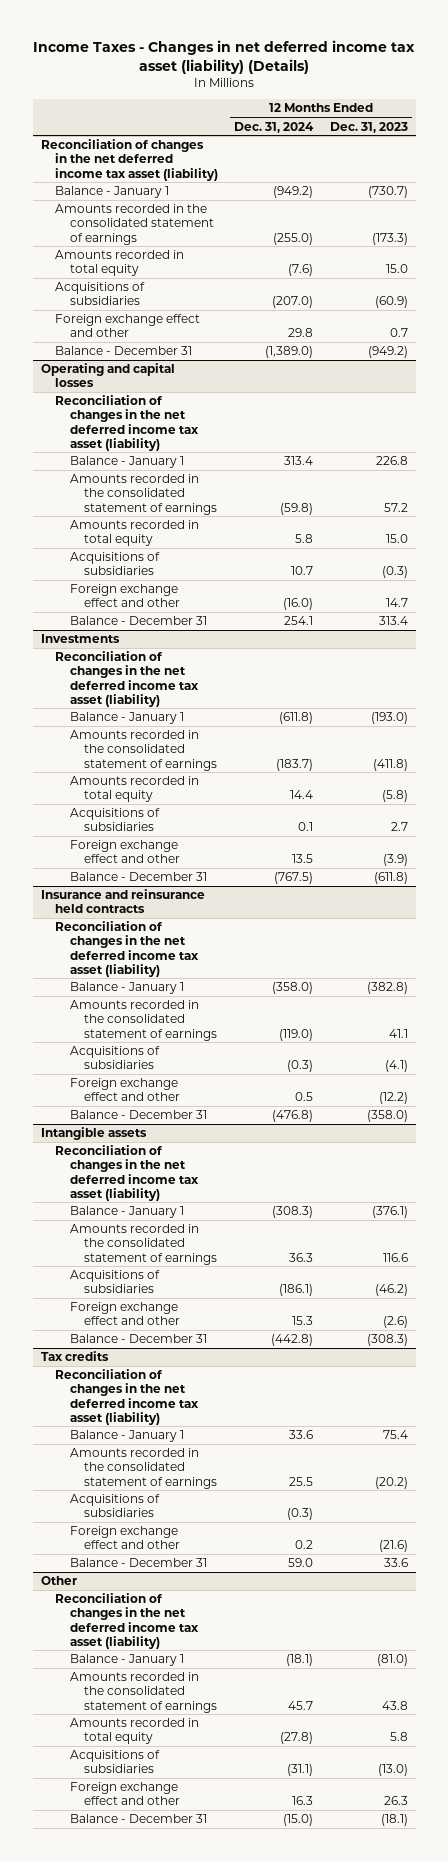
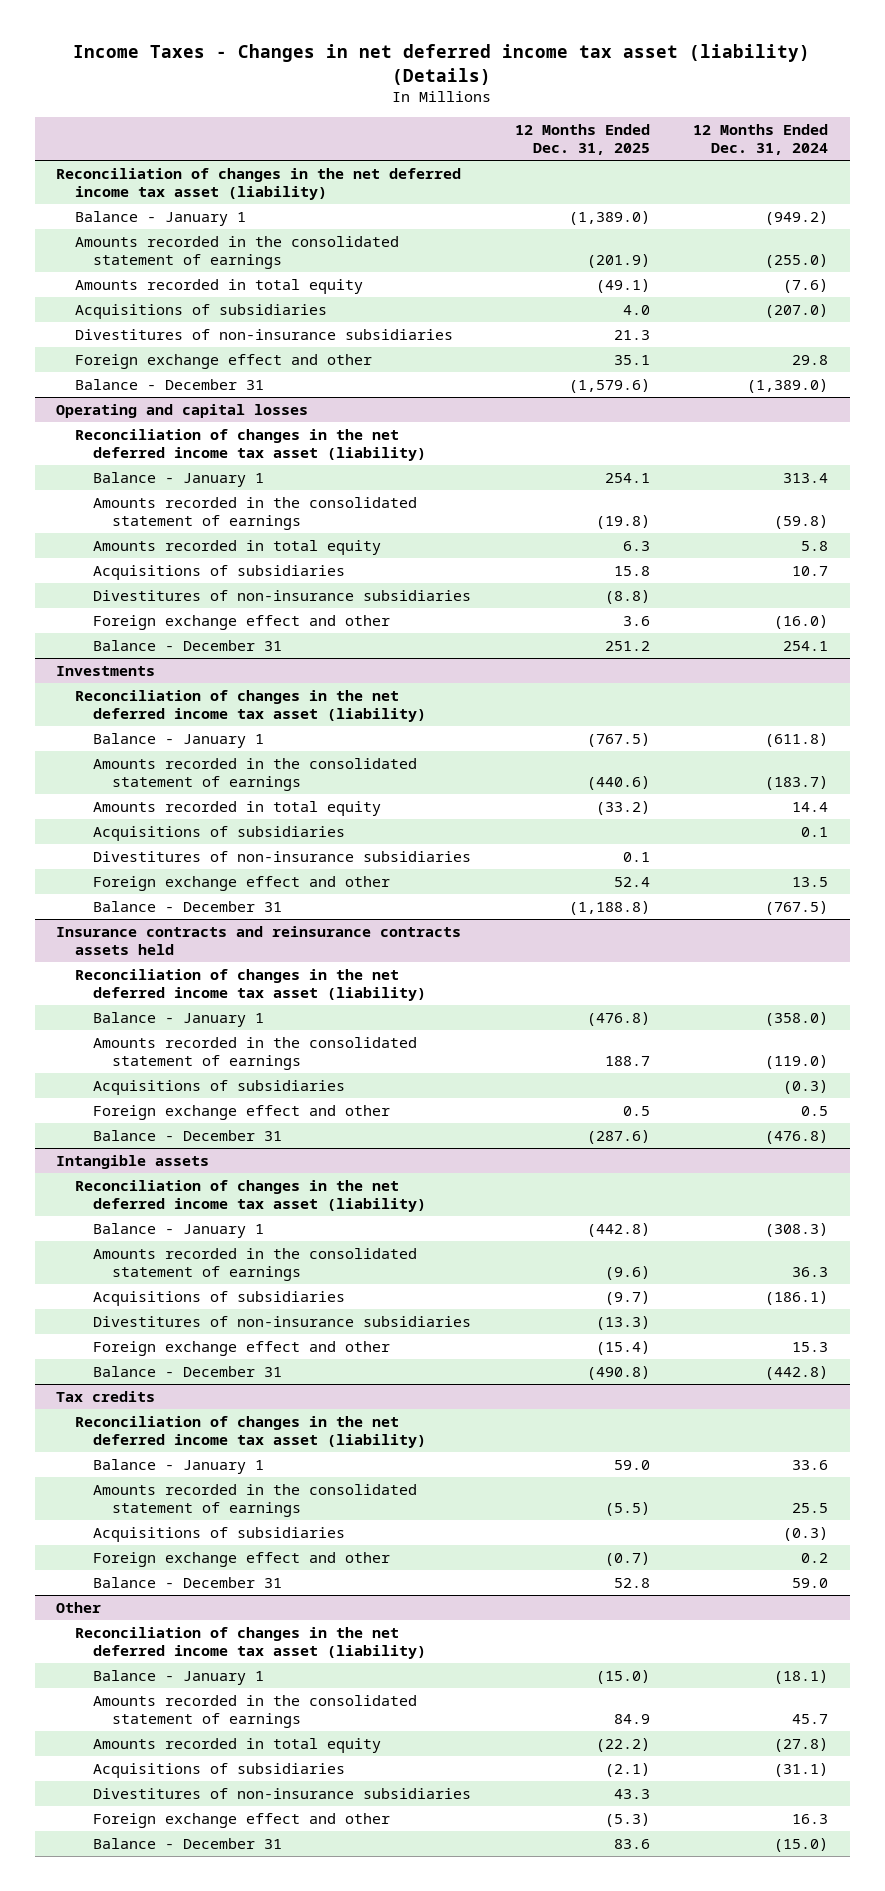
[329,121,408,133] Dec. 31, 2023 -> none
none -> [514,124,650,156] 12 Months Ended Dec. 31, 2025
none -> [74,329,453,341] Divestitures of non-insurance subsidiaries
none -> [93,590,472,602] Divestitures of non-insurance subsidiaries
none -> [93,851,472,863] Divestitures of non-insurance subsidiaries
[40,889,205,914] Insurance and reinsurance held contracts -> [56,926,462,955] Insurance contracts and reinsurance contracts assets held
none -> [93,1316,472,1328] Divestitures of non-insurance subsidiaries
none -> [93,1788,472,1800] Divestitures of non-insurance subsidiaries

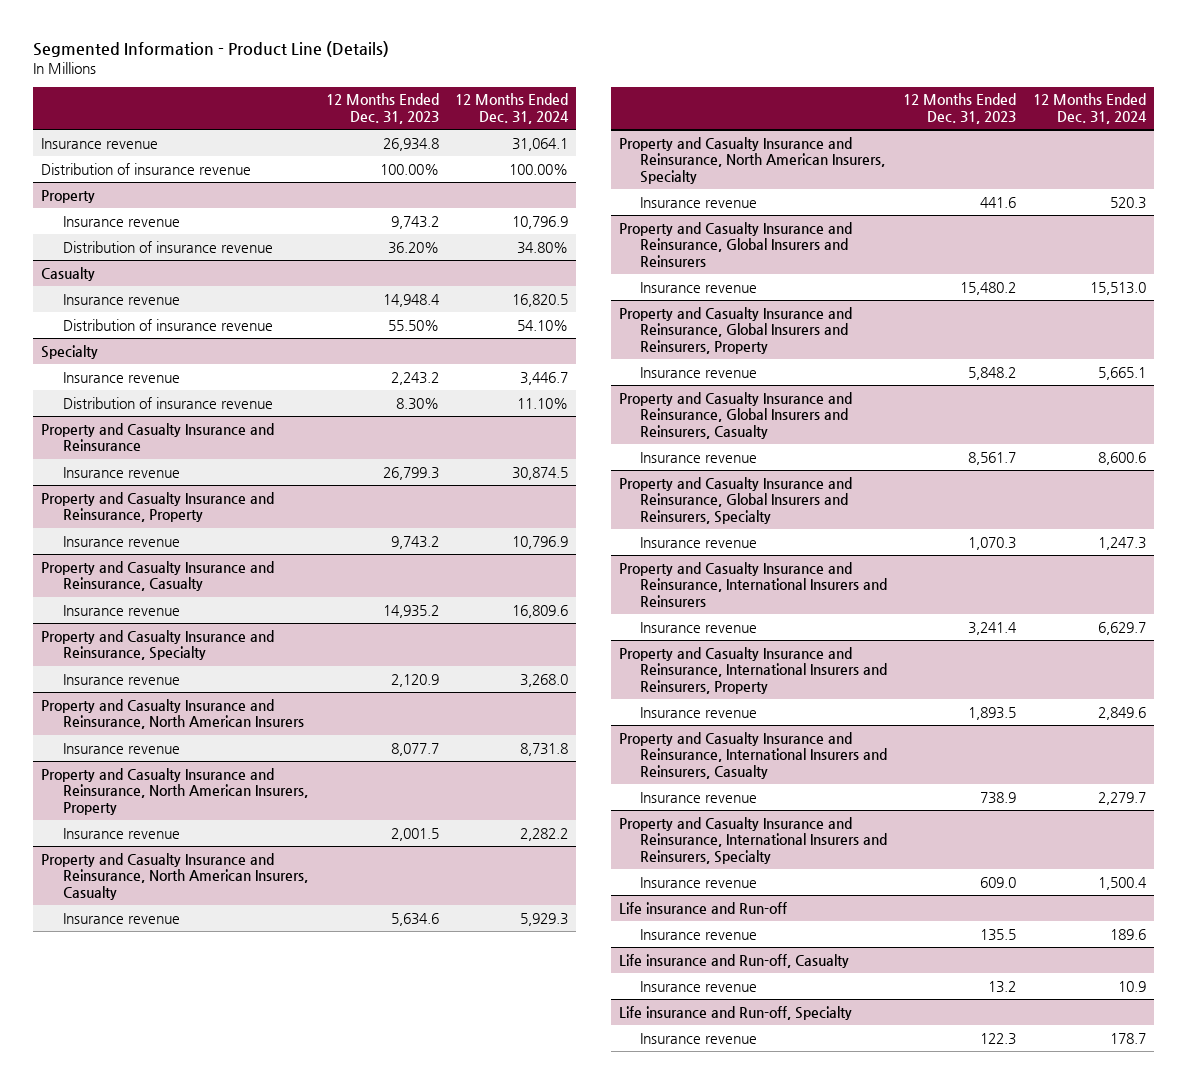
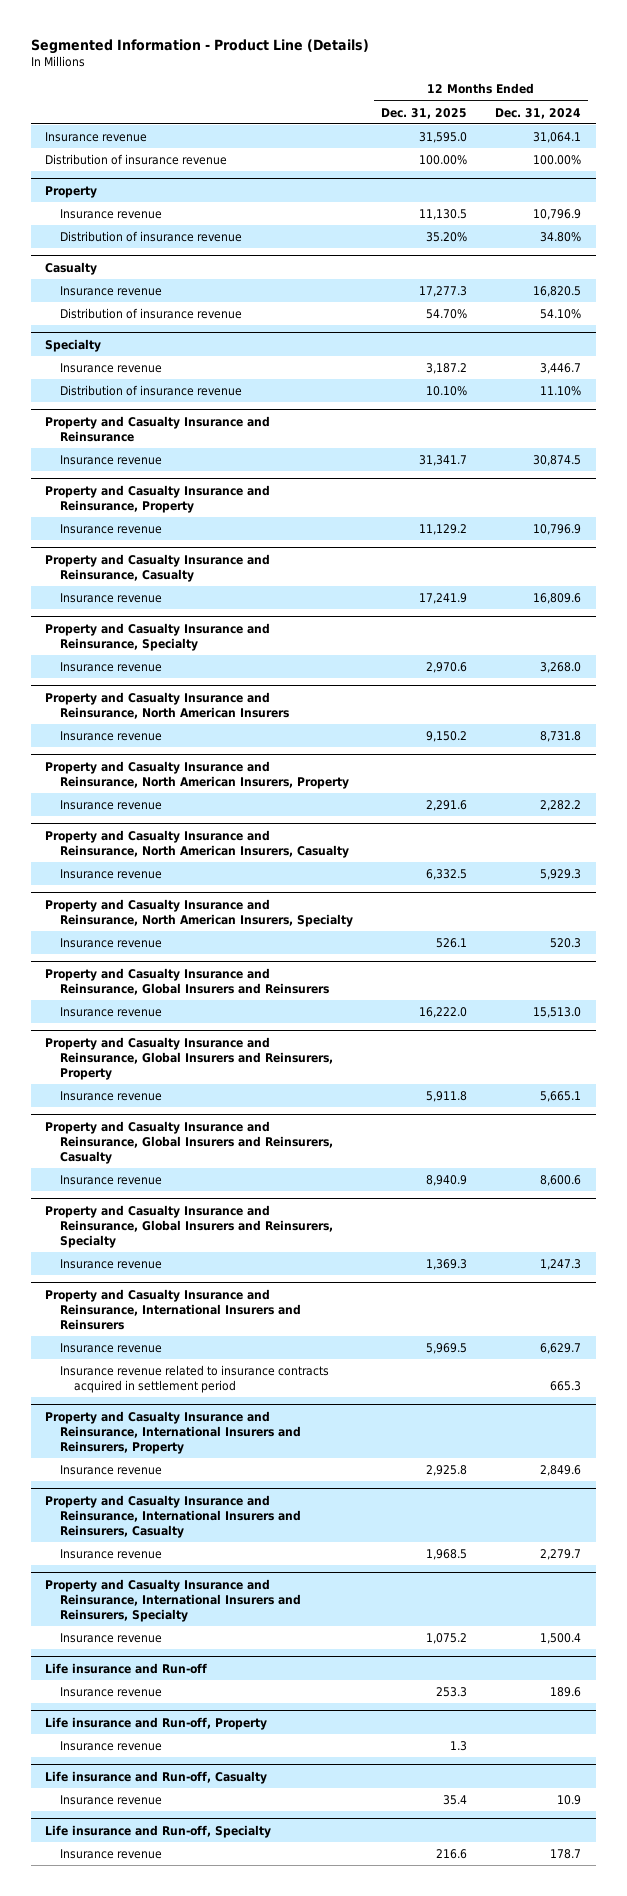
[325,93,439,125] 12 Months Ended Dec. 31, 2023 -> none
none -> [381,107,468,119] Dec. 31, 2025
none -> [59,1364,329,1394] Insurance revenue related to insurance contracts acquired in settlement period
none -> [45,1716,268,1730] Life insurance and Run-off, Property
none -> [59,1740,162,1751] Insurance revenue

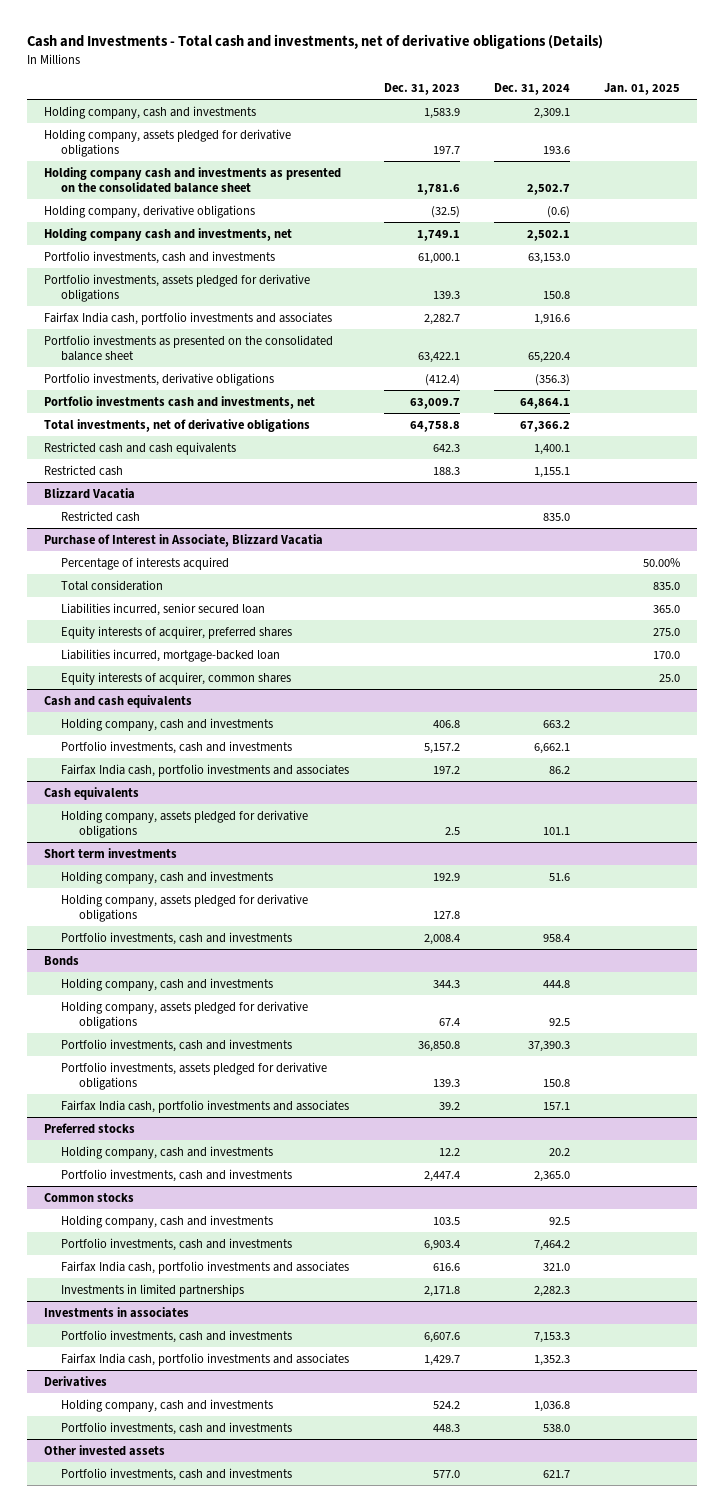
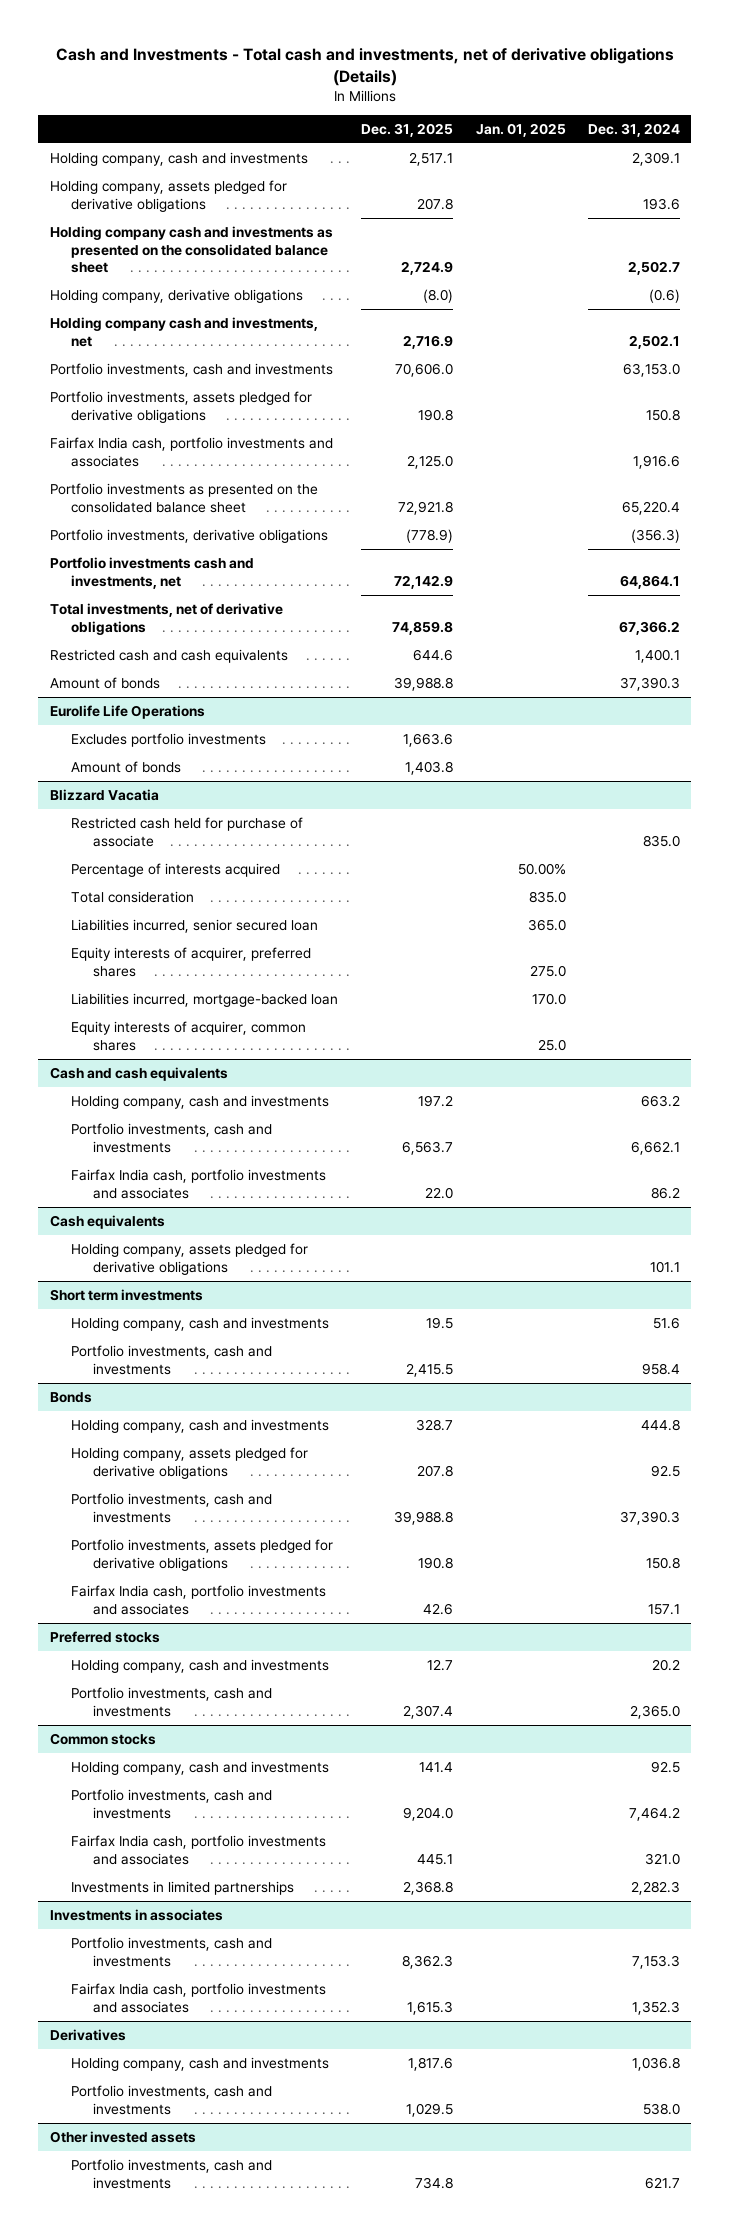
[383,82,460,95] Dec. 31, 2023 -> none
none -> [360,122,453,137] Dec. 31, 2025
[43,464,123,476] Restricted cash -> none
none -> [49,676,160,689] Amount of bonds
none -> [49,704,205,719] Eurolife Life Operations
none -> [71,732,267,747] Excludes portfolio investments
none -> [71,760,182,773] Amount of bonds
[43,533,323,547] Purchase of Interest in Associate, Blizzard Vacatia -> none
[61,510,141,522] Restricted cash -> [71,816,304,847] Restricted cash held for purchase of associate
[61,893,309,922] Holding company, assets pledged for derivative obligations -> none

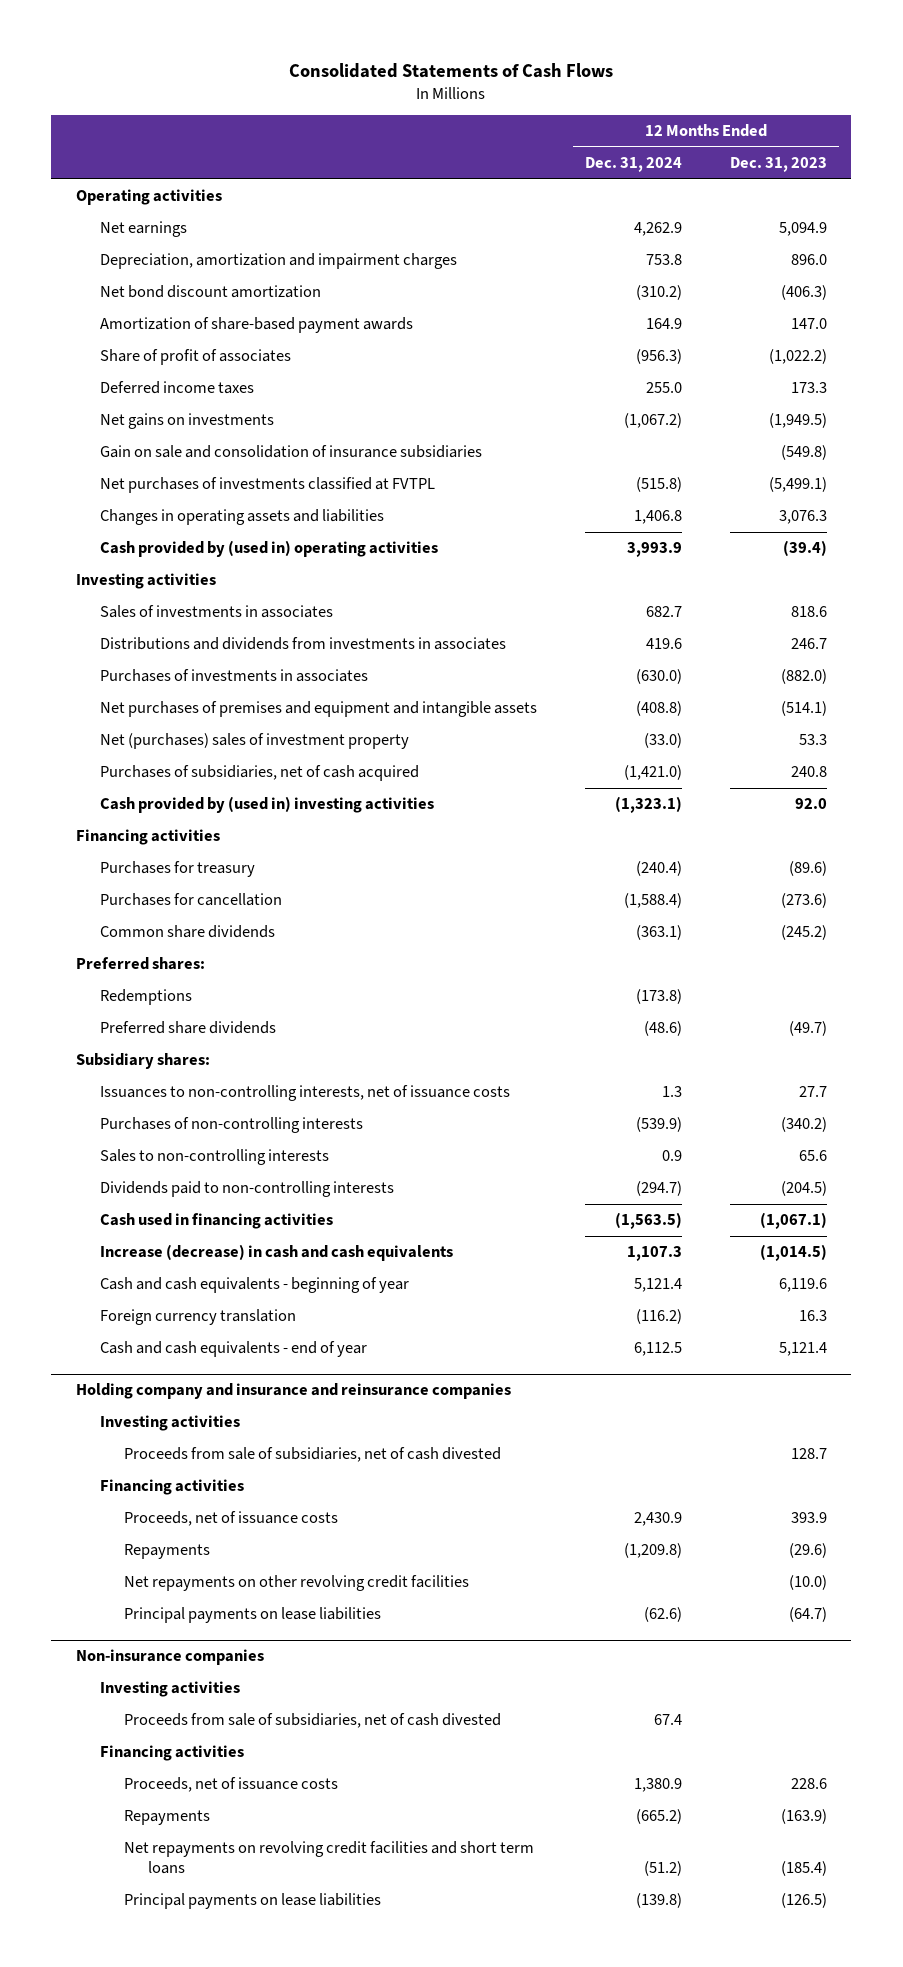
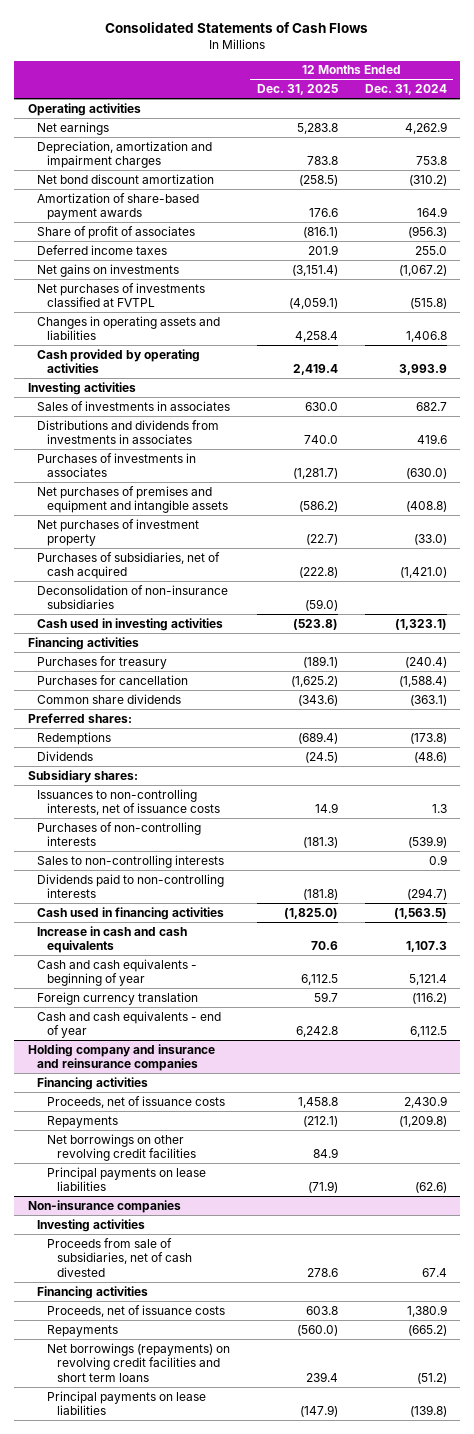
[730,157,828,173] Dec. 31, 2023 -> none
none -> [256,84,338,96] Dec. 31, 2025
[99,445,482,459] Gain on sale and consolidation of insurance subsidiaries -> none
[99,540,438,558] Cash provided by (used in) operating activities -> [37,348,201,374] Cash provided by operating activities
[99,733,409,750] Net (purchases) sales of investment property -> [37,518,200,547] Net purchases of investment property
none -> [37,584,229,610] Deconsolidation of non-insurance subsidiaries
[99,796,434,814] Cash provided by (used in) investing activities -> [37,617,224,631] Cash used in investing activities
[99,1021,276,1035] Preferred share dividends -> [37,750,94,761] Dividends
[99,1244,453,1262] Increase (decrease) in cash and cash equivalents -> [37,925,188,954] Increase in cash and cash equivalents
[99,1415,240,1432] Investing activities -> none
[123,1447,501,1463] Proceeds from sale of subsidiaries, net of cash divested -> none
[123,1575,469,1592] Net repayments on other revolving credit facilities -> [46,1133,196,1162] Net borrowings on other revolving credit facilities
[123,1841,534,1875] Net repayments on revolving credit facilities and short term loans -> [46,1342,230,1382] Net borrowings (repayments) on revolving credit facilities and short term loans

